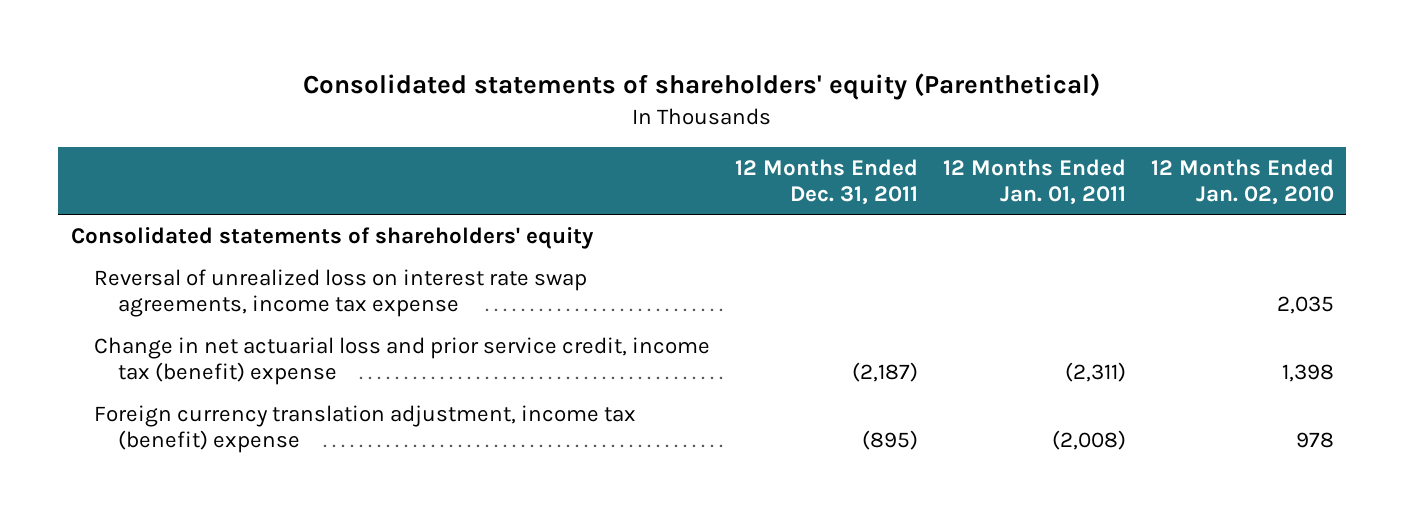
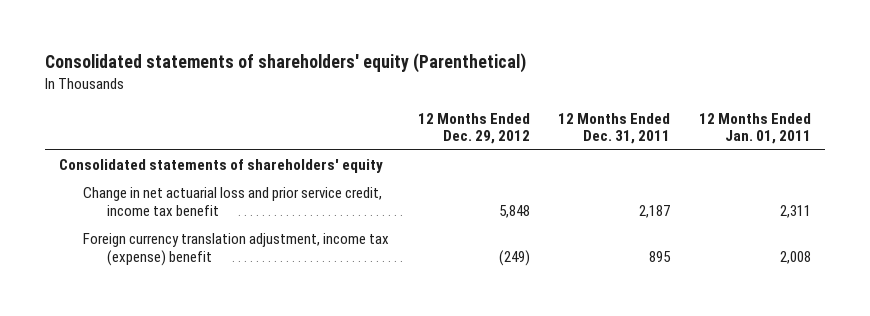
[1150,158,1334,205] 12 Months Ended Jan. 02, 2010 -> none
none -> [417,112,530,145] 12 Months Ended Dec. 29, 2012
[94,268,588,318] Reversal of unrealized loss on interest rate swap agreements, income tax expense -> none
[94,336,711,386] Change in net actuarial loss and prior service credit, income tax (benefit) expense -> [82,187,382,217] Change in net actuarial loss and prior service credit, income tax benefit
[852,362,919,383] (2,187) -> [639,205,671,219] 2,187
[1065,362,1127,383] (2,311) -> [780,205,812,219] 2,311
[94,404,637,454] Foreign currency translation adjustment, income tax (benefit) expense -> [82,233,389,267] Foreign currency translation adjustment, income tax (expense) benefit
[862,430,919,451] (895) -> [649,251,672,263] 895
[1052,430,1127,451] (2,008) -> [780,251,812,265] 2,008

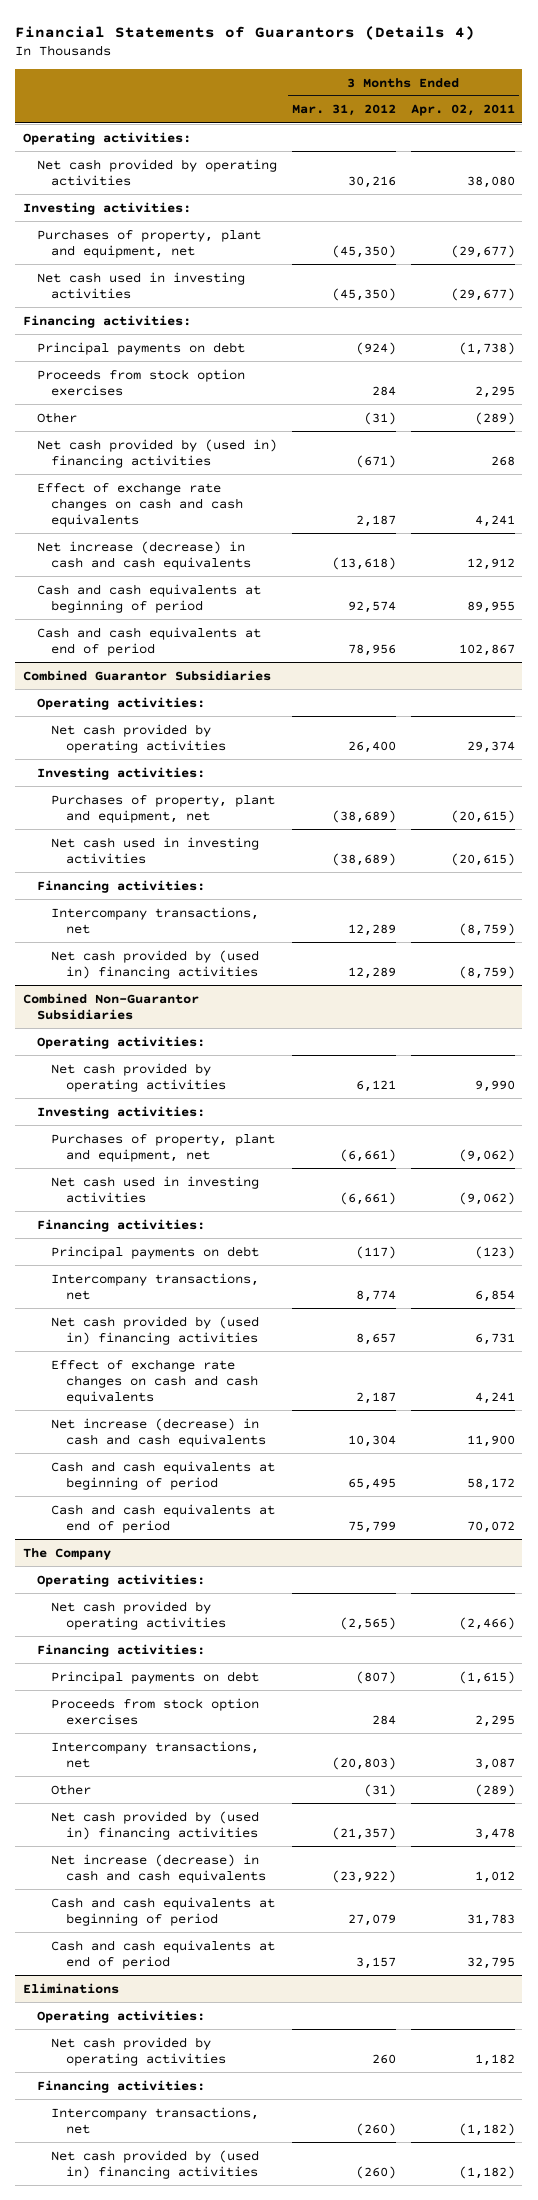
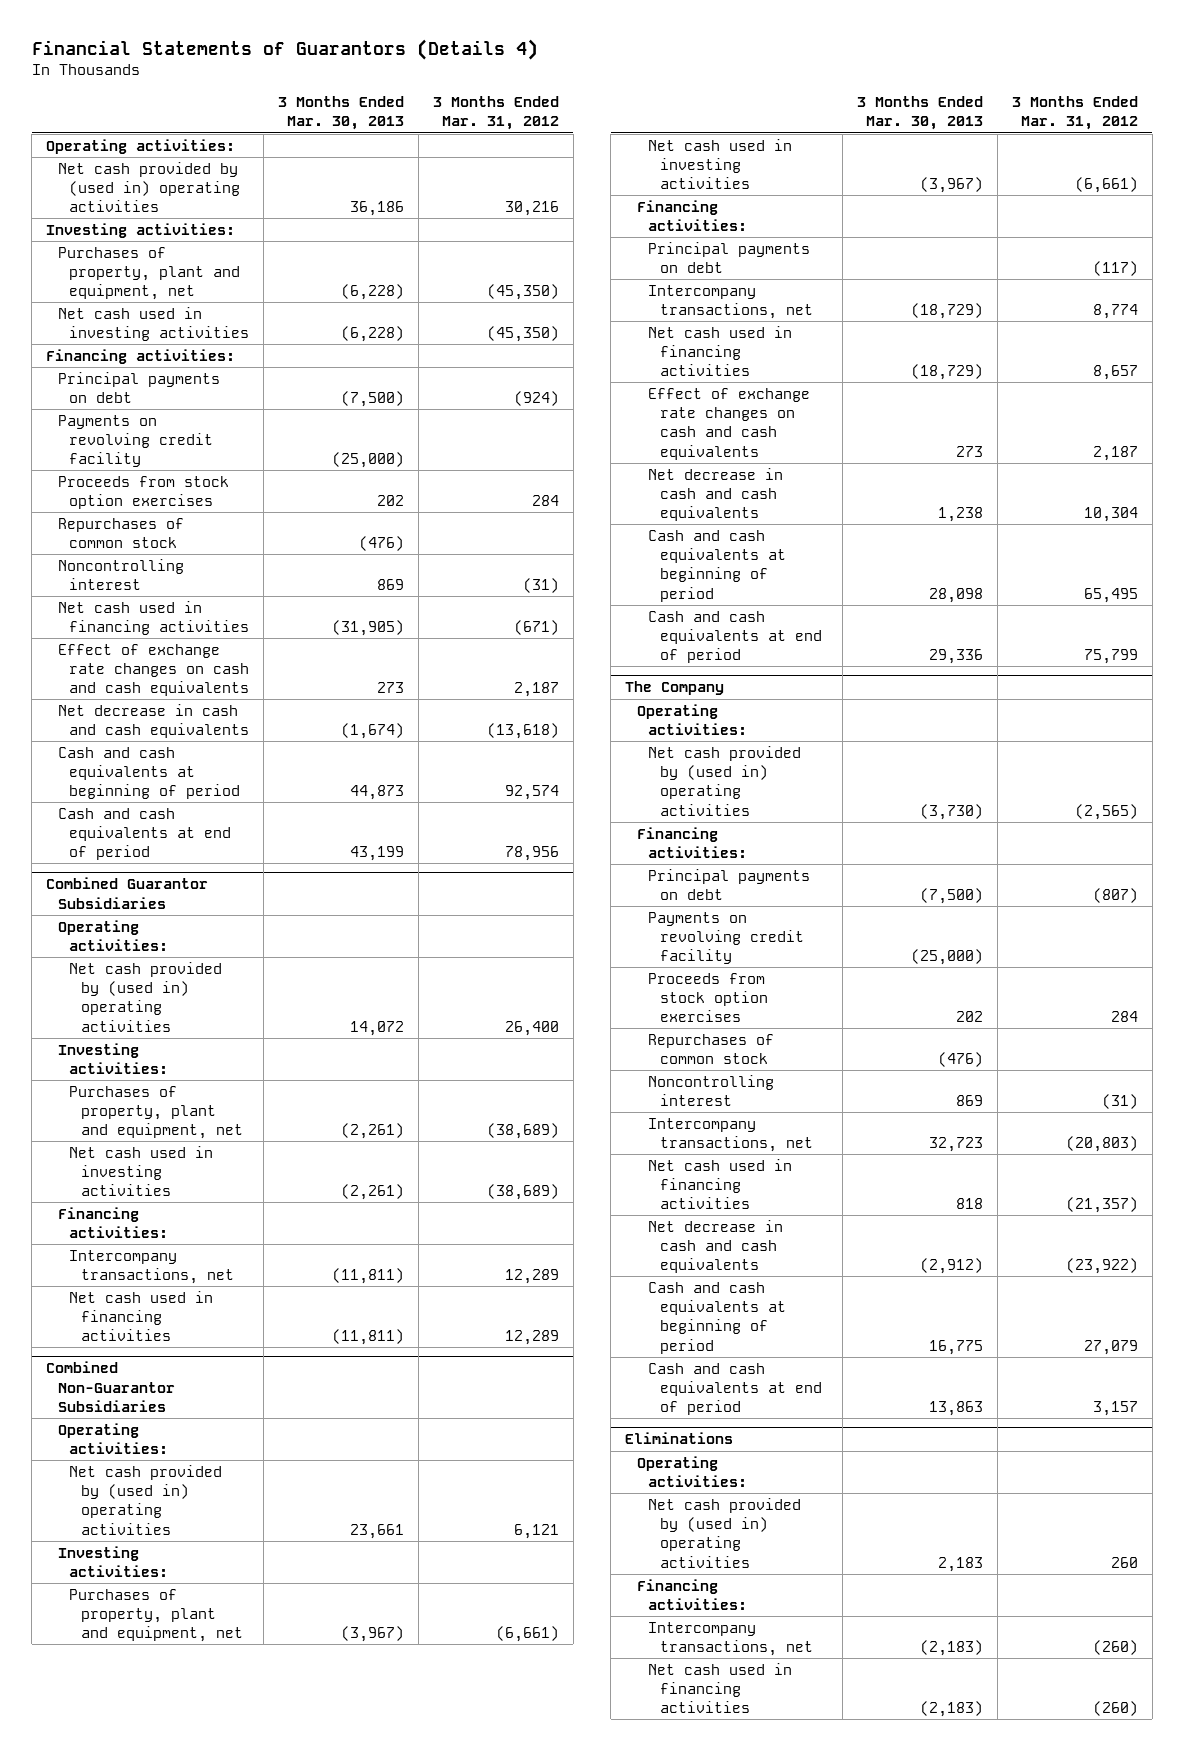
[410,104,515,117] Apr. 02, 2011 -> none
none -> [278,96,405,131] 3 Months Ended Mar. 30, 2013
[37,158,278,186] Net cash provided by operating activities -> [57,161,241,213] Net cash provided by (used in) operating activities
none -> [57,414,214,468] Payments on revolving credit facility
[37,411,78,423] Other -> none
none -> [57,517,184,548] Repurchases of common stock
none -> [57,558,184,590] Noncontrolling interest
[37,438,278,468] Net cash provided by (used in) financing activities -> [57,600,250,635] Net cash used in financing activities
[37,540,252,570] Net increase (decrease) in cash and cash equivalents -> [57,703,250,738] Net decrease in cash and cash equivalents
[51,723,226,753] Net cash provided by operating activities -> [69,961,223,1032] Net cash provided by (used in) operating activities
[51,949,260,979] Net cash provided by (used in) financing activities -> [69,1290,214,1342] Net cash used in financing activities
[51,1062,226,1092] Net cash provided by operating activities -> [69,1464,223,1535] Net cash provided by (used in) operating activities
[51,1315,260,1345] Net cash provided by (used in) financing activities -> [648,325,793,377] Net cash used in financing activities
[51,1417,266,1447] Net increase (decrease) in cash and cash equivalents -> [648,467,784,522] Net decrease in cash and cash equivalents
[51,1600,226,1630] Net cash provided by operating activities -> [648,745,802,816] Net cash provided by (used in) operating activities
none -> [648,911,804,965] Payments on revolving credit facility
none -> [648,1033,775,1064] Repurchases of common stock
none -> [648,1074,775,1106] Noncontrolling interest
[51,1783,92,1795] Other -> none
[51,1810,260,1840] Net cash provided by (used in) financing activities -> [648,1158,793,1210] Net cash used in financing activities
[51,1853,266,1883] Net increase (decrease) in cash and cash equivalents -> [648,1219,784,1274] Net decrease in cash and cash equivalents
[51,2036,226,2066] Net cash provided by operating activities -> [648,1497,802,1568] Net cash provided by (used in) operating activities
[51,2149,260,2179] Net cash provided by (used in) financing activities -> [648,1662,793,1714] Net cash used in financing activities

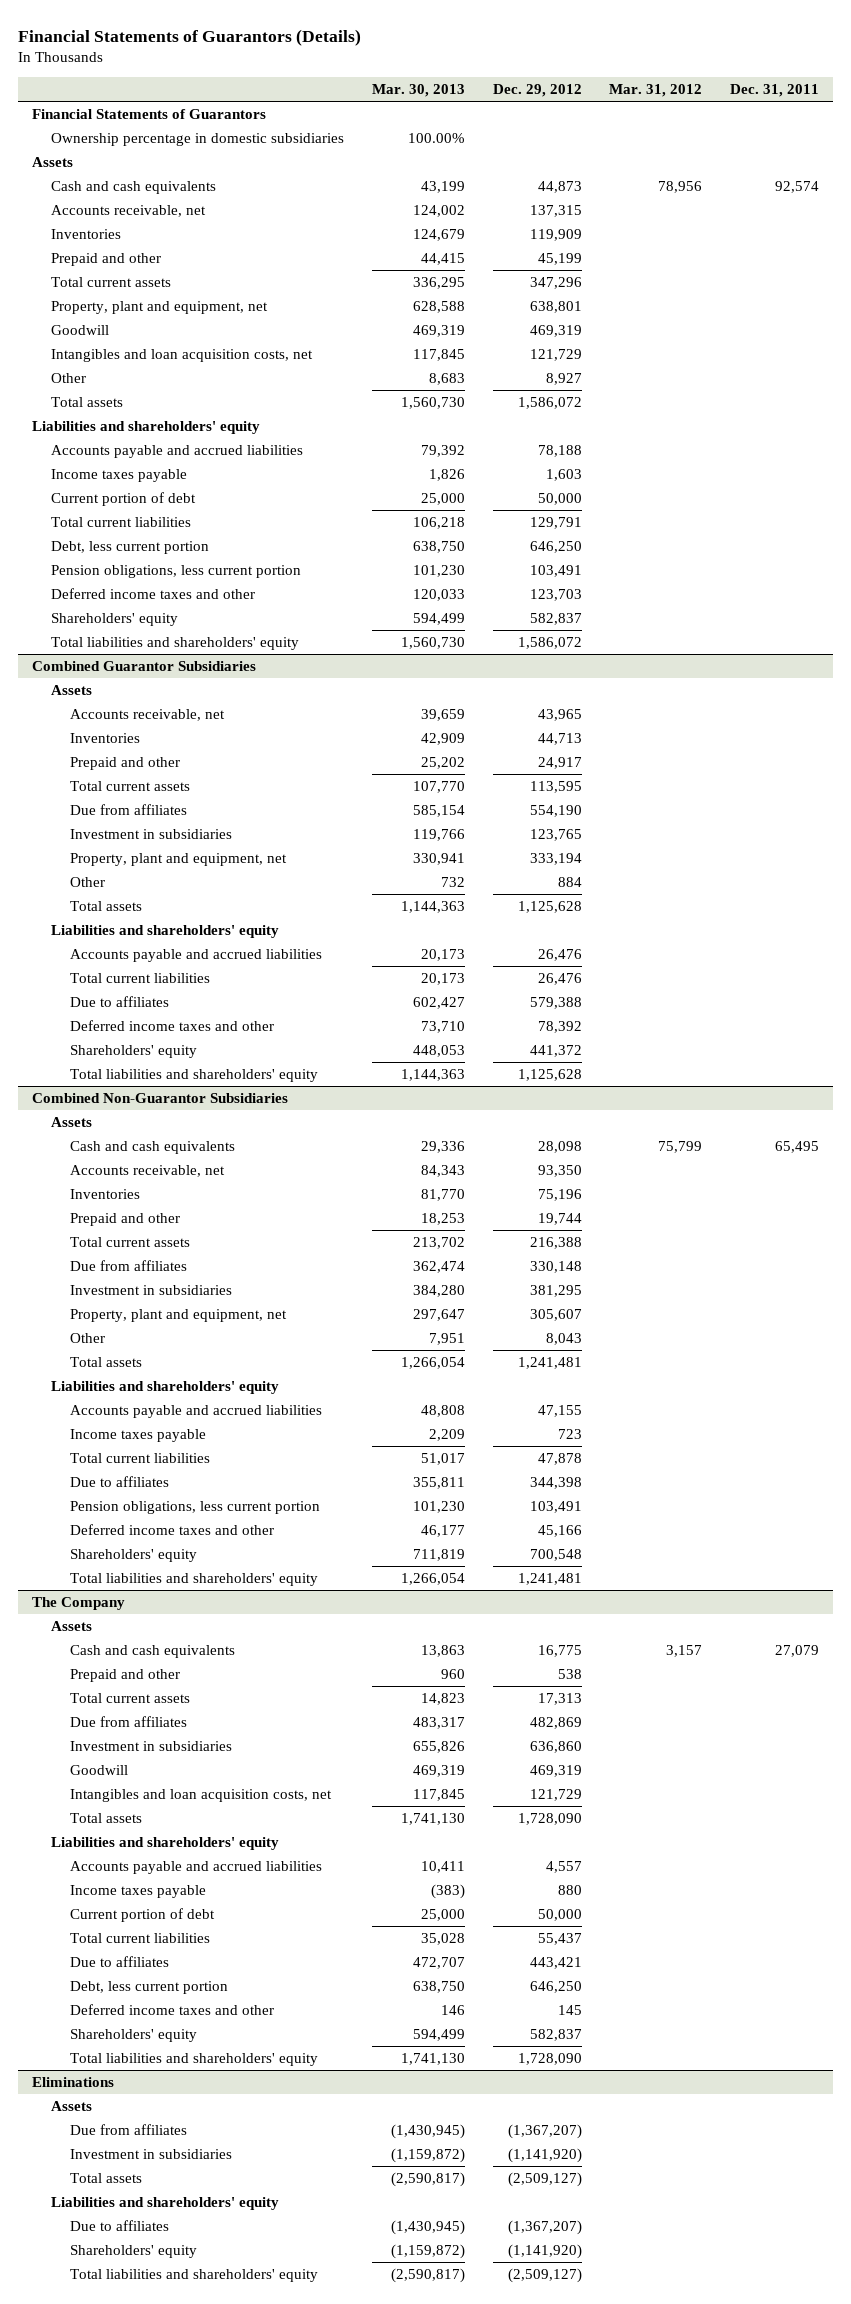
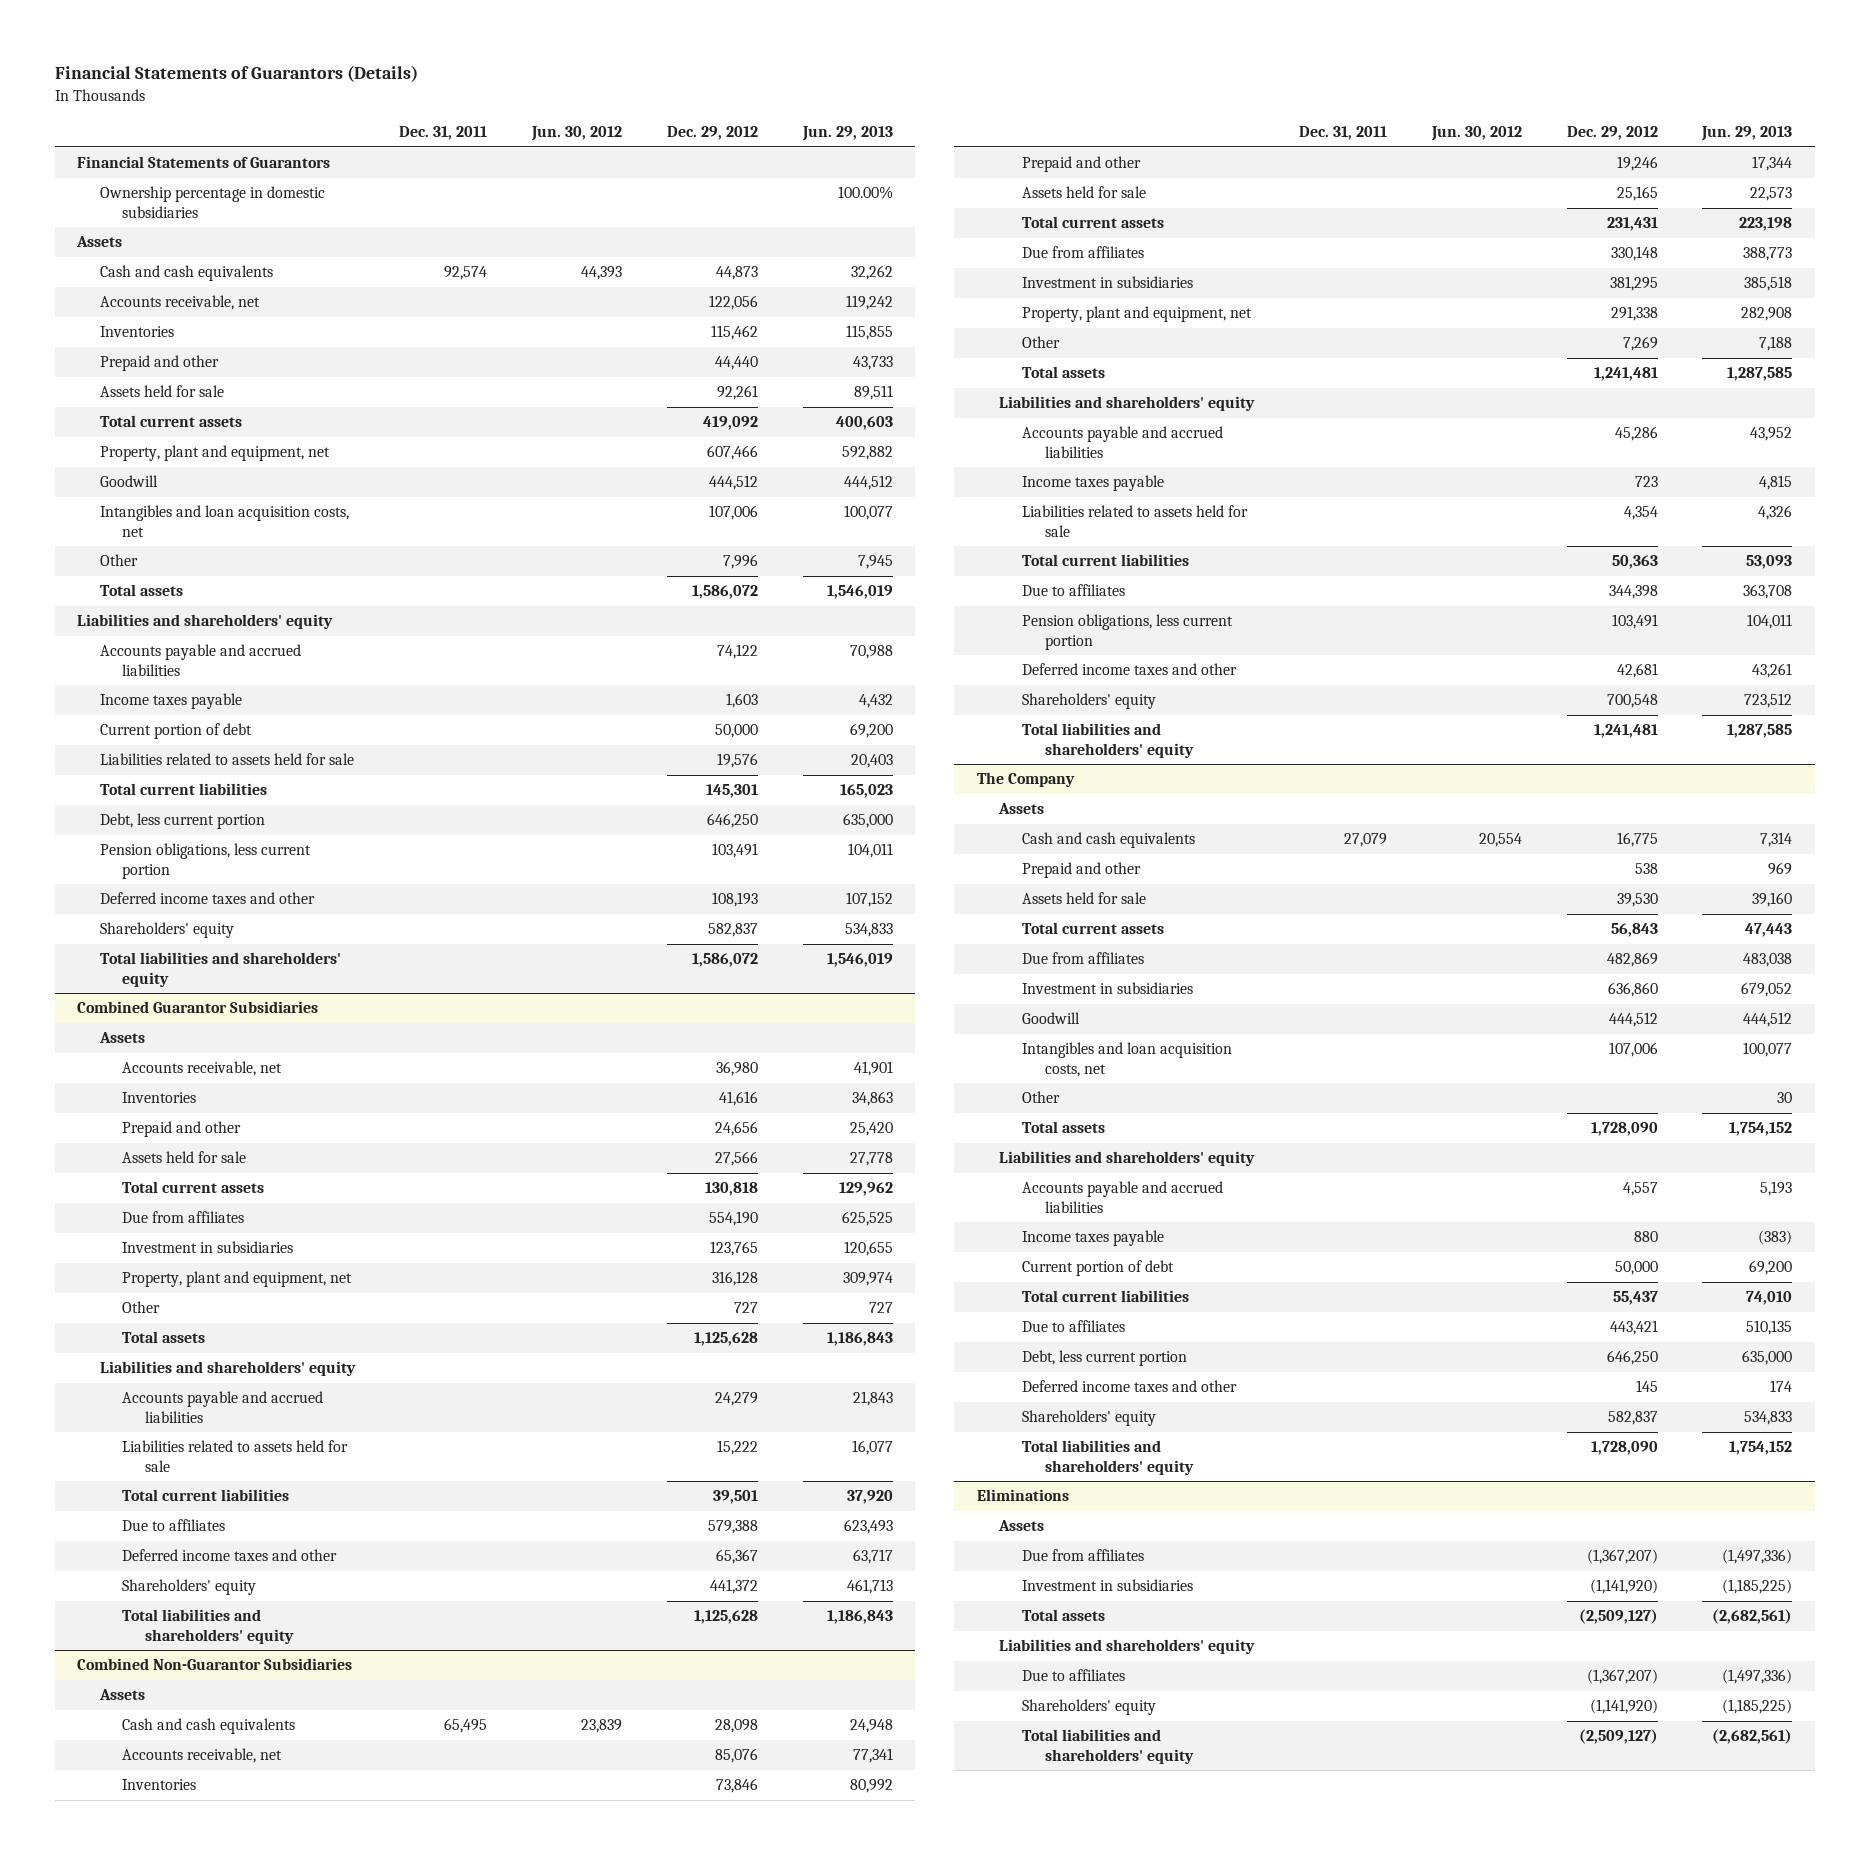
[372,84,466,98] Mar. 30, 2013 -> none
[609,84,703,98] Mar. 31, 2012 -> none
none -> [531,125,623,141] Jun. 30, 2012
none -> [801,125,893,141] Jun. 29, 2013
[529,205,582,218] 137,315 -> [708,295,758,311] 122,056
[529,229,582,242] 119,909 -> [710,325,758,341] 115,462
[537,253,582,266] 45,199 -> [714,356,758,371] 44,440
none -> [99,385,224,398] Assets held for sale
[529,277,582,290] 347,296 -> [702,416,758,431] 419,092
[529,301,582,314] 638,801 -> [706,445,758,461] 607,466
[529,325,582,338] 469,319 -> [708,475,758,491] 444,512
[529,349,582,362] 121,729 -> [708,505,758,521] 107,006
[545,373,582,386] 8,927 -> [722,554,758,570] 7,996
[537,445,582,458] 78,188 -> [716,644,758,660] 74,122
none -> [99,753,354,766] Liabilities related to assets held for sale
[529,517,582,530] 129,791 -> [705,784,758,799] 145,301
[529,589,582,602] 123,703 -> [711,892,758,908] 108,193
[537,709,582,722] 43,965 -> [715,1061,758,1077] 36,980
[537,733,582,746] 44,713 -> [718,1091,758,1107] 41,616
[537,757,582,770] 24,917 -> [714,1121,758,1137] 24,656
none -> [122,1151,247,1164] Assets held for sale
[529,781,582,794] 113,595 -> [704,1182,758,1197] 130,818
[529,853,582,866] 333,194 -> [711,1271,758,1287] 316,128
[557,877,582,888] 884 -> [733,1302,758,1314] 727
[537,949,582,962] 26,476 -> [714,1392,758,1407] 24,279
none -> [122,1440,349,1472] Liabilities related to assets held for sale
[537,973,582,986] 26,476 -> [712,1490,758,1505] 39,501
[537,1021,582,1034] 78,392 -> [715,1549,758,1565] 65,367
[537,1165,582,1178] 93,350 -> [714,1748,758,1764] 85,076
[537,1189,582,1202] 75,196 -> [715,1778,758,1794] 73,846
[537,1213,582,1226] 19,744 -> [1616,156,1658,172] 19,246
none -> [1022,186,1147,199] Assets held for sale
[529,1237,582,1250] 216,388 -> [1606,217,1658,232] 231,431
[529,1309,582,1322] 305,607 -> [1610,306,1658,322] 291,338
[545,1333,582,1346] 8,043 -> [1622,336,1658,352] 7,269
[537,1405,582,1418] 47,155 -> [1614,426,1658,442] 45,286
none -> [1022,505,1249,537] Liabilities related to assets held for sale
[537,1453,582,1466] 47,878 -> [1611,555,1658,570] 50,363
[537,1525,582,1538] 45,166 -> [1616,663,1658,679] 42,681
none -> [1022,892,1147,905] Assets held for sale
[537,1693,582,1706] 17,313 -> [1610,923,1658,938] 56,843
[529,1765,582,1778] 469,319 -> [1608,1012,1658,1028] 444,512
[529,1789,582,1802] 121,729 -> [1608,1042,1658,1058] 107,006
none -> [1022,1091,1061,1104] Other

